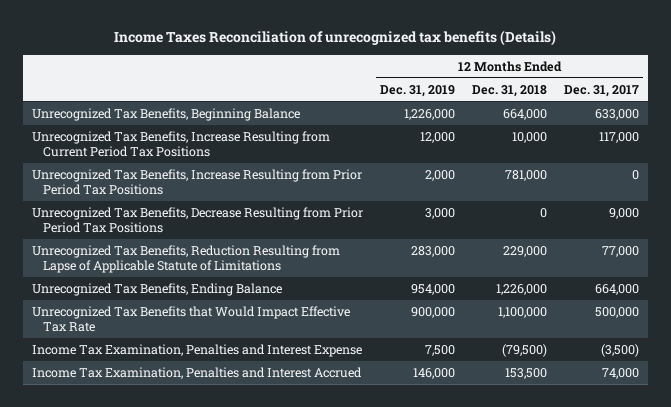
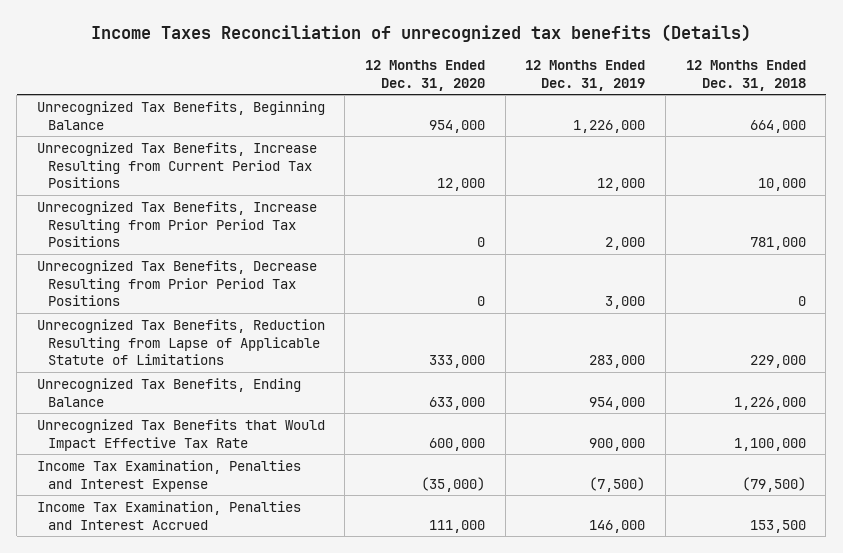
[564,84,640,97] Dec. 31, 2017 -> none
none -> [365,59,486,91] 12 Months Ended Dec. 31, 2020
[424,344,455,356] 7,500 -> [589,476,646,492] (7,500)

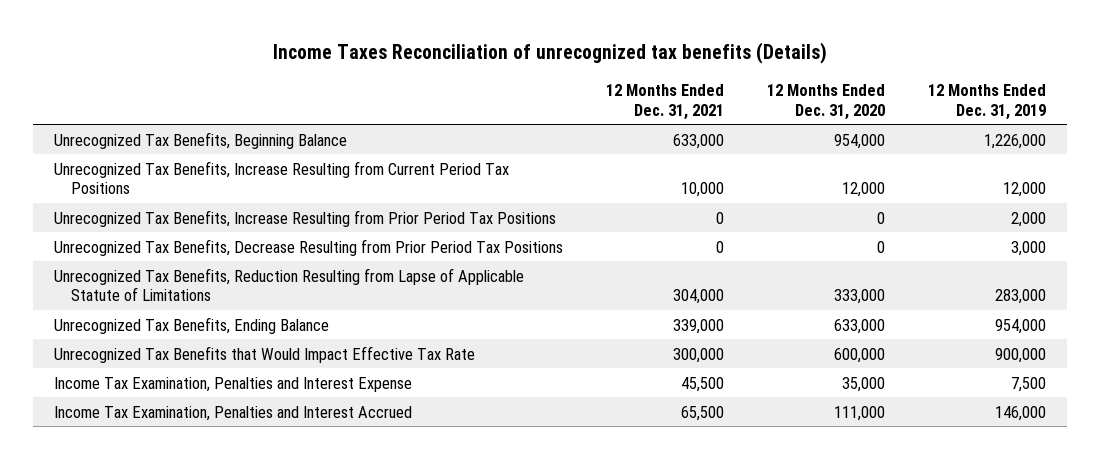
[685,59,806,91] 12 Months Ended Dec. 31, 2018 -> none
none -> [606,84,725,120] 12 Months Ended Dec. 31, 2021
[421,476,486,492] (35,000) -> [841,376,885,392] 35,000
[589,476,646,492] (7,500) -> [1010,376,1046,392] 7,500

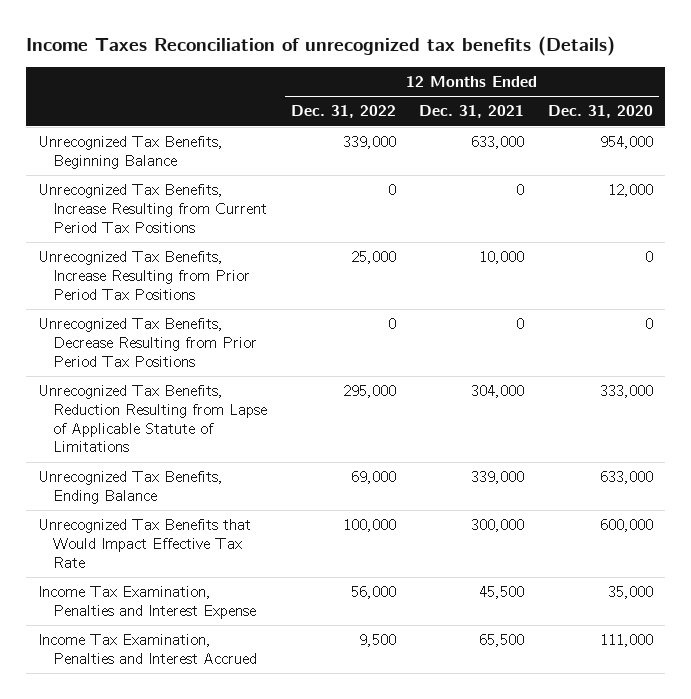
[927,84,1046,120] 12 Months Ended Dec. 31, 2019 -> none
none -> [290,105,396,119] Dec. 31, 2022
[681,182,725,198] 10,000 -> [516,184,525,196] 0
[716,211,725,224] 0 -> [479,251,525,265] 10,000

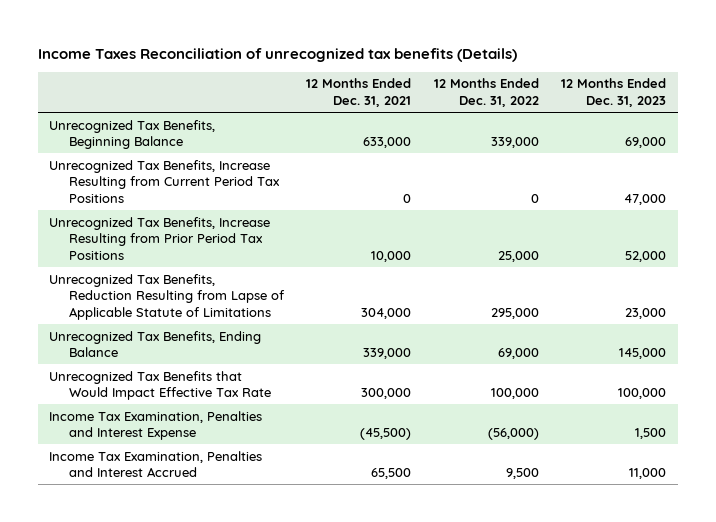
[548,105,654,119] Dec. 31, 2020 -> none
none -> [561,78,667,107] 12 Months Ended Dec. 31, 2023
[38,318,257,367] Unrecognized Tax Benefits, Decrease Resulting from Prior Period Tax Positions -> none
[350,586,396,600] 56,000 -> [487,428,539,441] (56,000)
[479,586,525,600] 45,500 -> [360,428,412,441] (45,500)

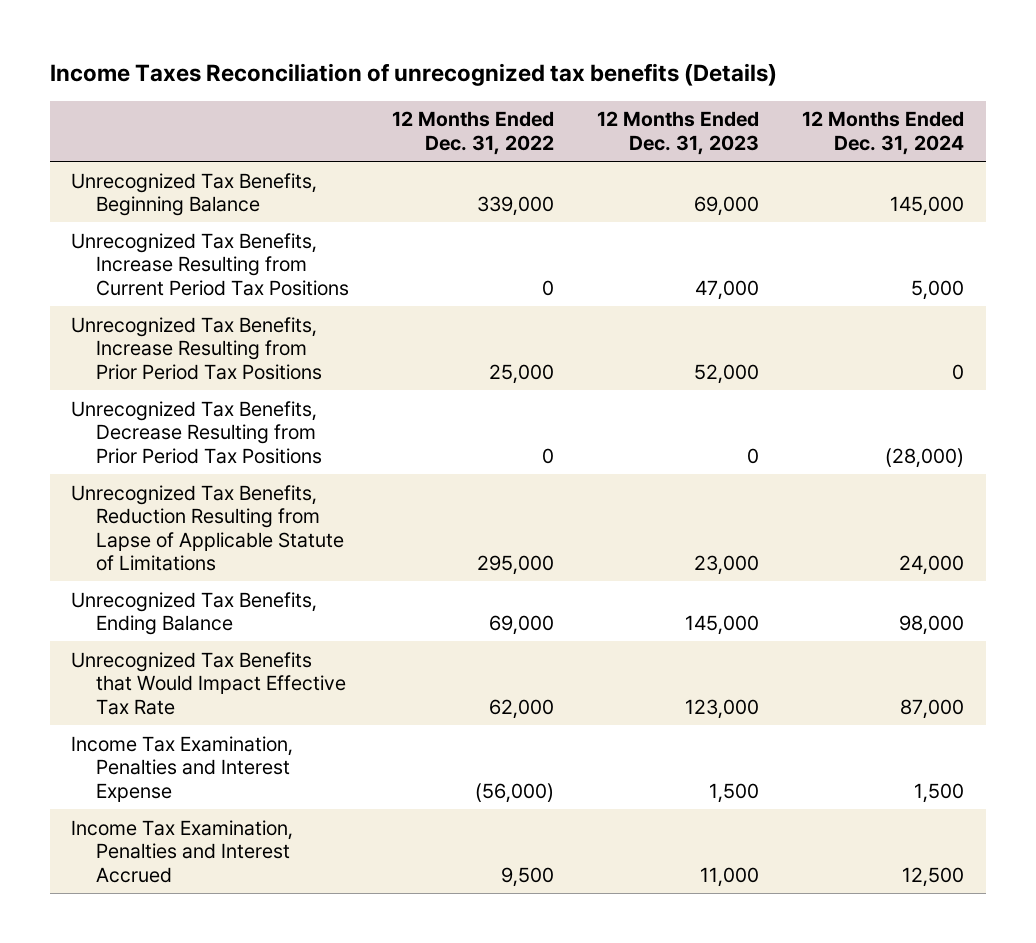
[306,78,412,107] 12 Months Ended Dec. 31, 2021 -> none
none -> [802,111,965,155] 12 Months Ended Dec. 31, 2024
none -> [71,400,323,464] Unrecognized Tax Benefits, Decrease Resulting from Prior Period Tax Positions
[490,388,539,400] 100,000 -> [489,698,555,719] 62,000
[618,388,667,400] 100,000 -> [685,698,760,719] 123,000

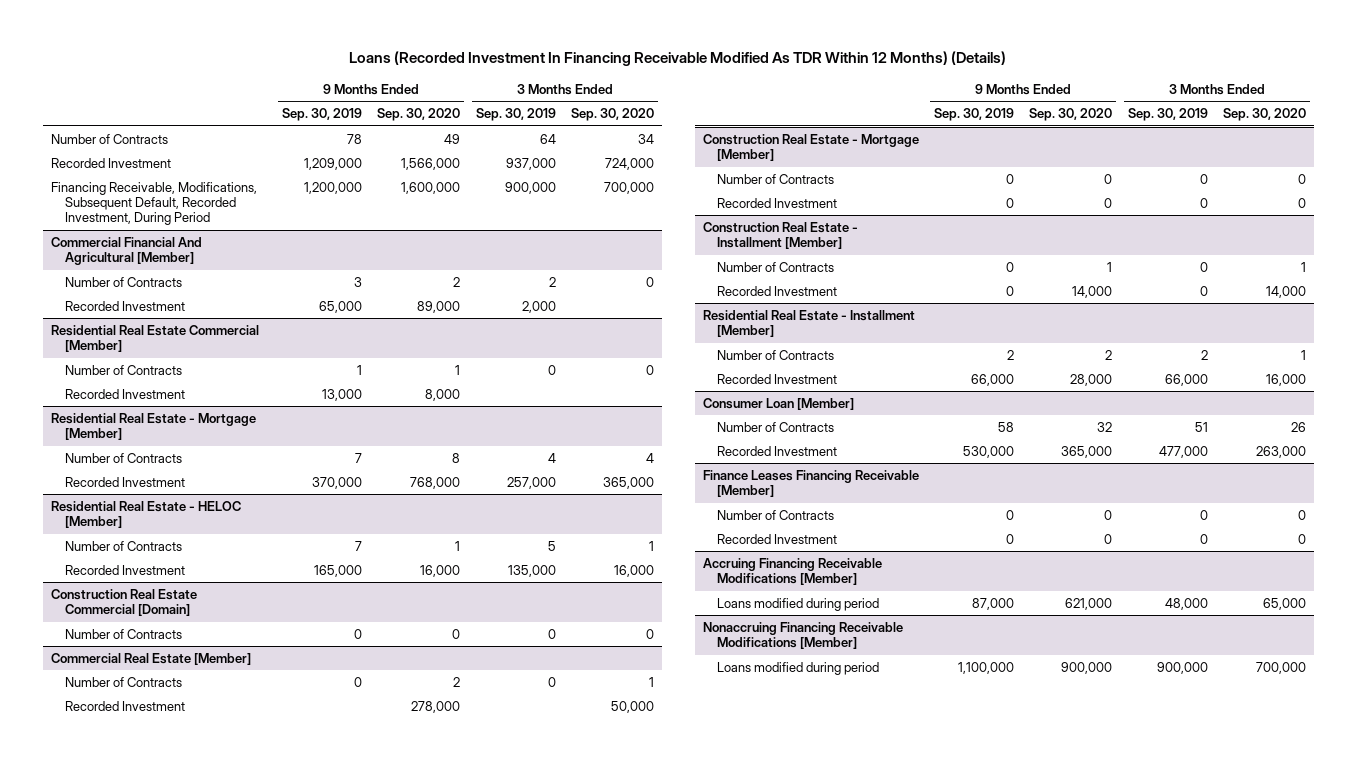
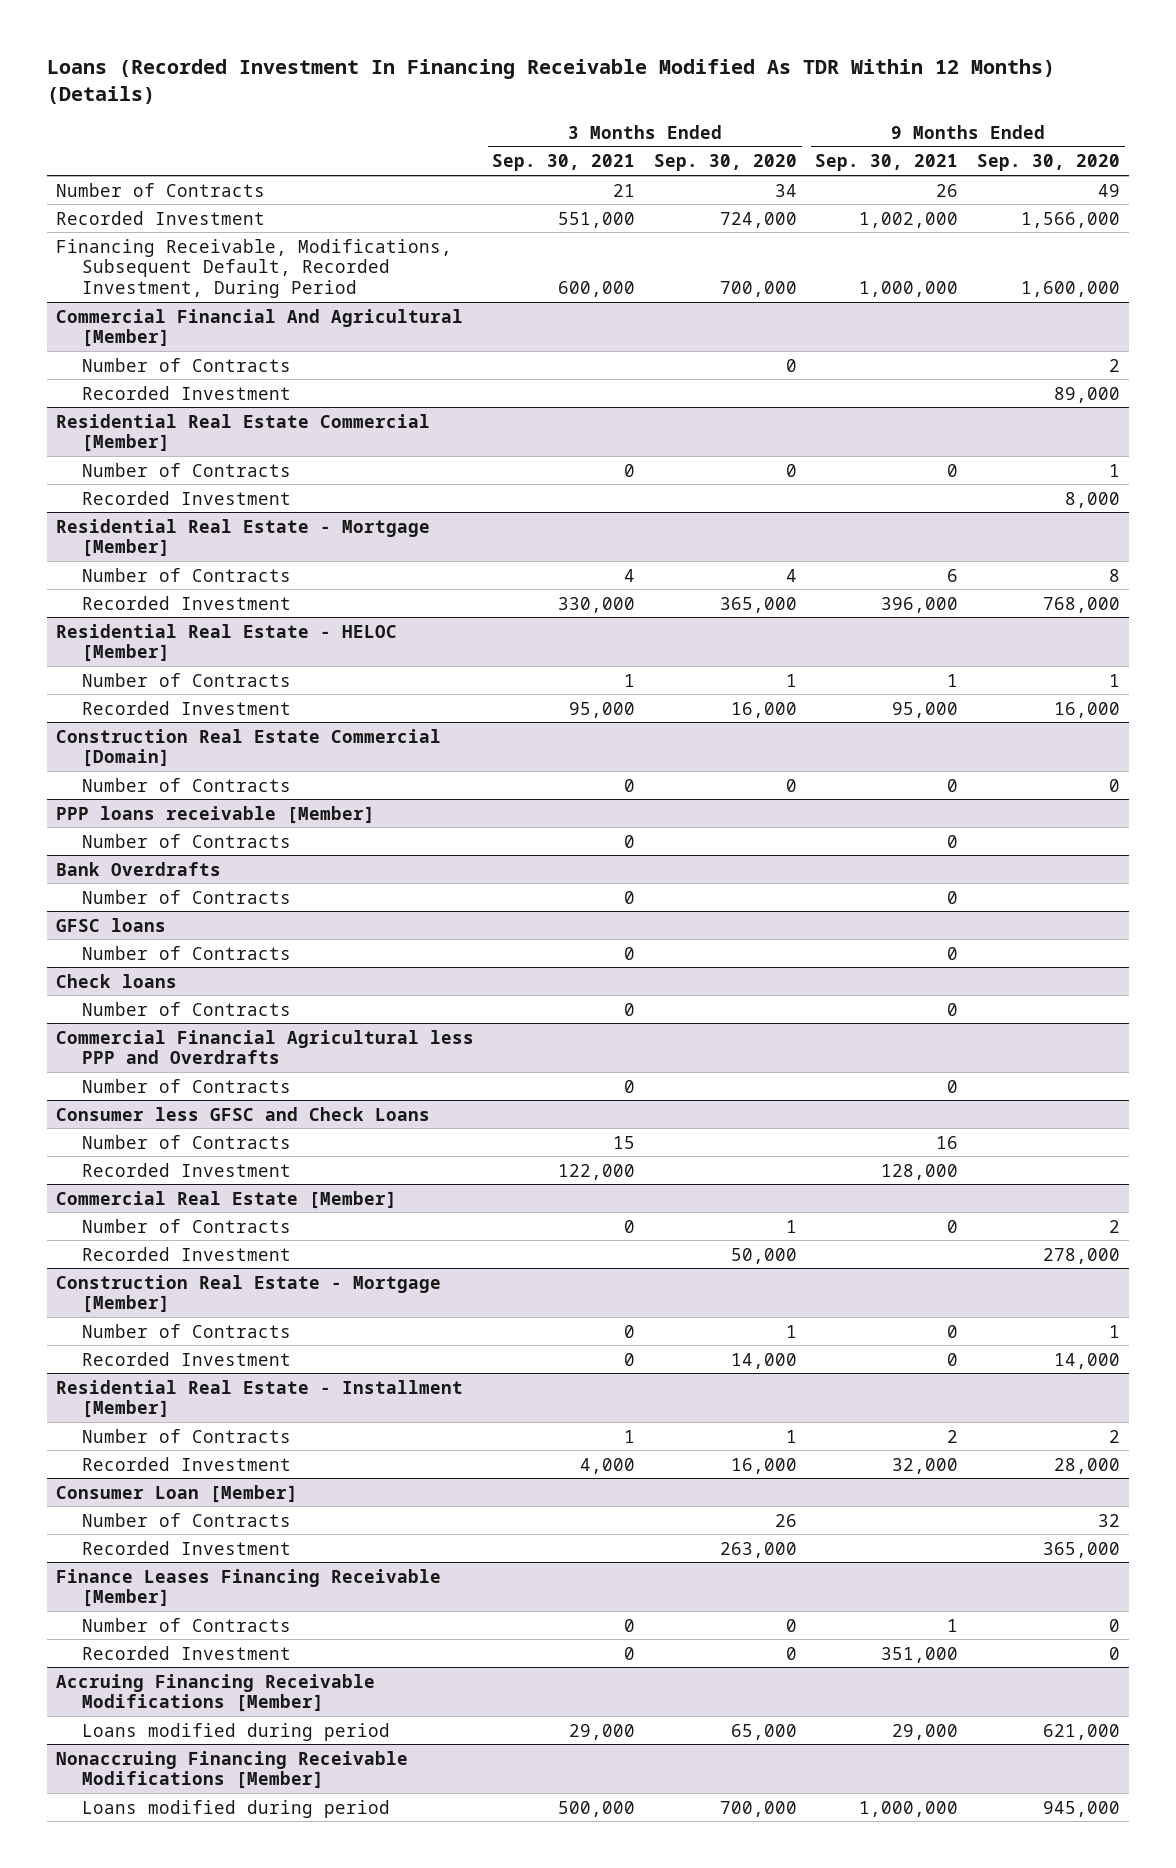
[282,108,363,122] Sep. 30, 2019 -> none
[475,108,556,122] Sep. 30, 2019 -> none
none -> [492,154,636,172] Sep. 30, 2021
none -> [815,154,959,172] Sep. 30, 2021
none -> [55,805,375,824] PPP loans receivable [Member]
none -> [81,833,291,848] Number of Contracts
none -> [55,861,221,876] Bank Overdrafts
none -> [81,889,291,904] Number of Contracts
none -> [55,917,166,932] GFSC loans
none -> [81,945,291,960] Number of Contracts
none -> [55,973,177,988] Check loans
none -> [81,1001,291,1016] Number of Contracts
none -> [55,1029,474,1065] Commercial Financial Agricultural less PPP and Overdrafts
none -> [81,1078,291,1093] Number of Contracts
none -> [55,1106,430,1121] Consumer less GFSC and Check Loans
none -> [81,1134,291,1149] Number of Contracts
none -> [81,1162,291,1177] Recorded Investment
[716,174,834,185] Number of Contracts -> none
[716,198,837,209] Recorded Investment -> none
[702,222,858,250] Construction Real Estate - Installment [Member] -> none
[1061,662,1113,675] 900,000 -> [1042,1800,1120,1817] 945,000

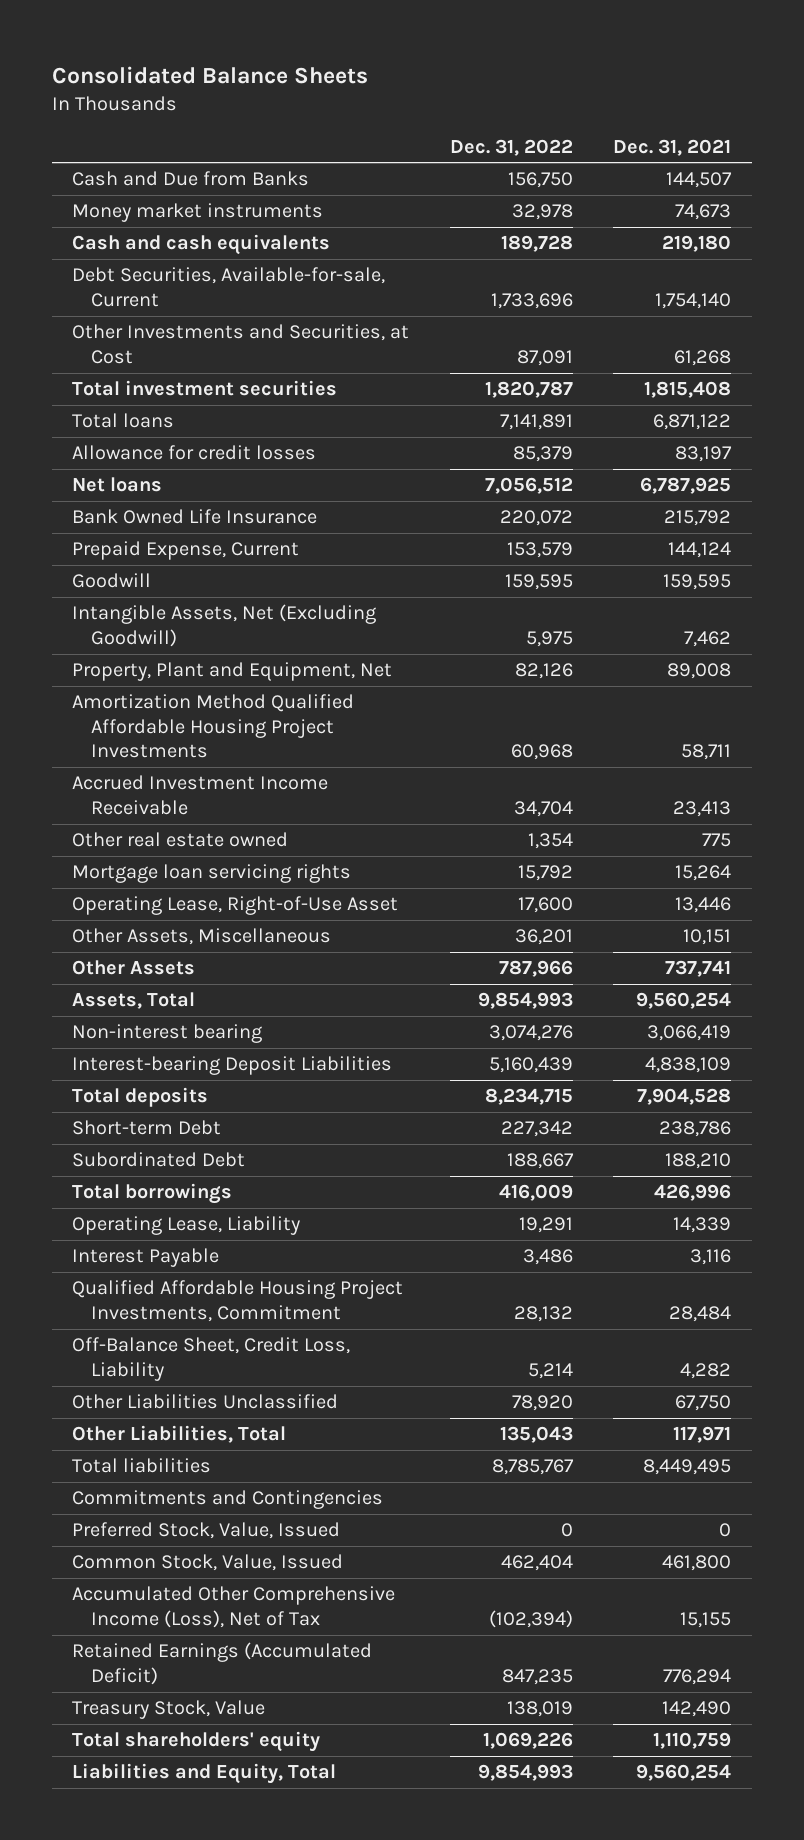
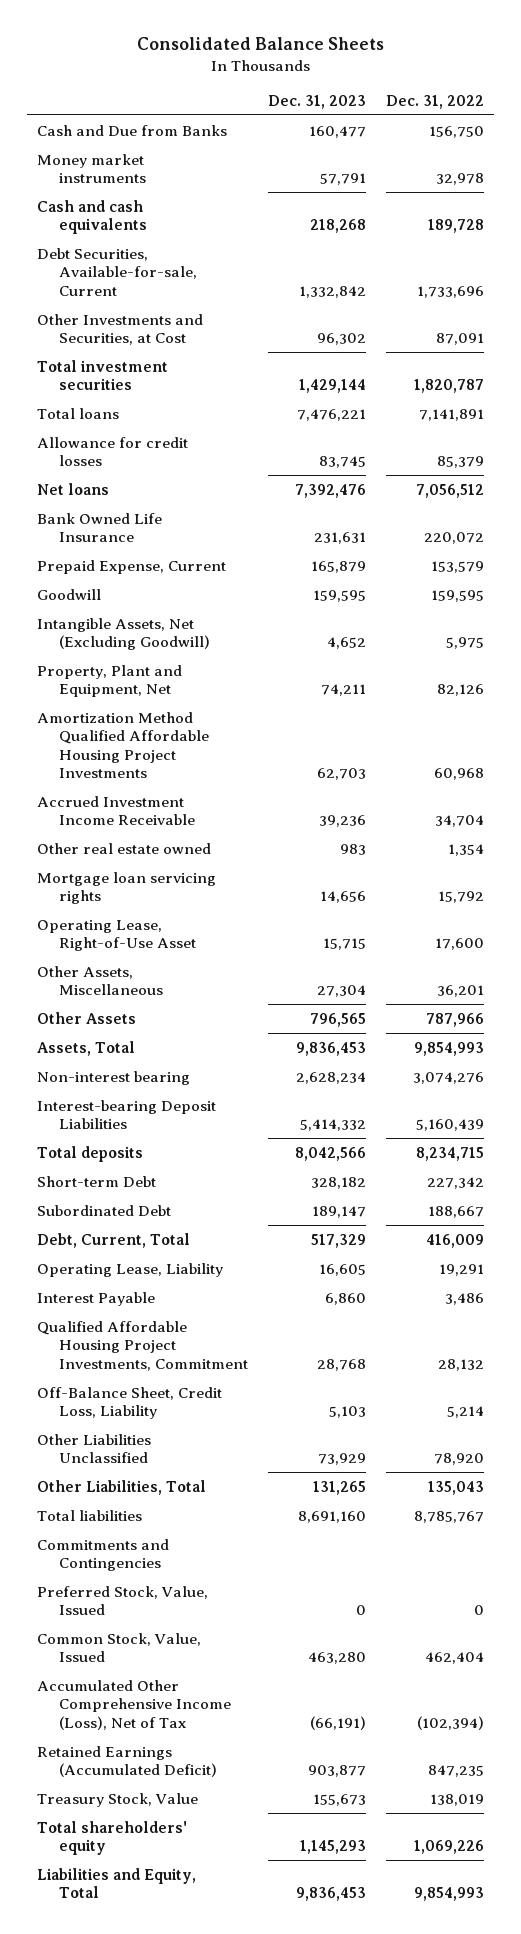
[613,138,732,156] Dec. 31, 2021 -> none
none -> [268,94,367,109] Dec. 31, 2023
[72,1183,233,1205] Total borrowings -> [36,1232,190,1248] Debt, Current, Total

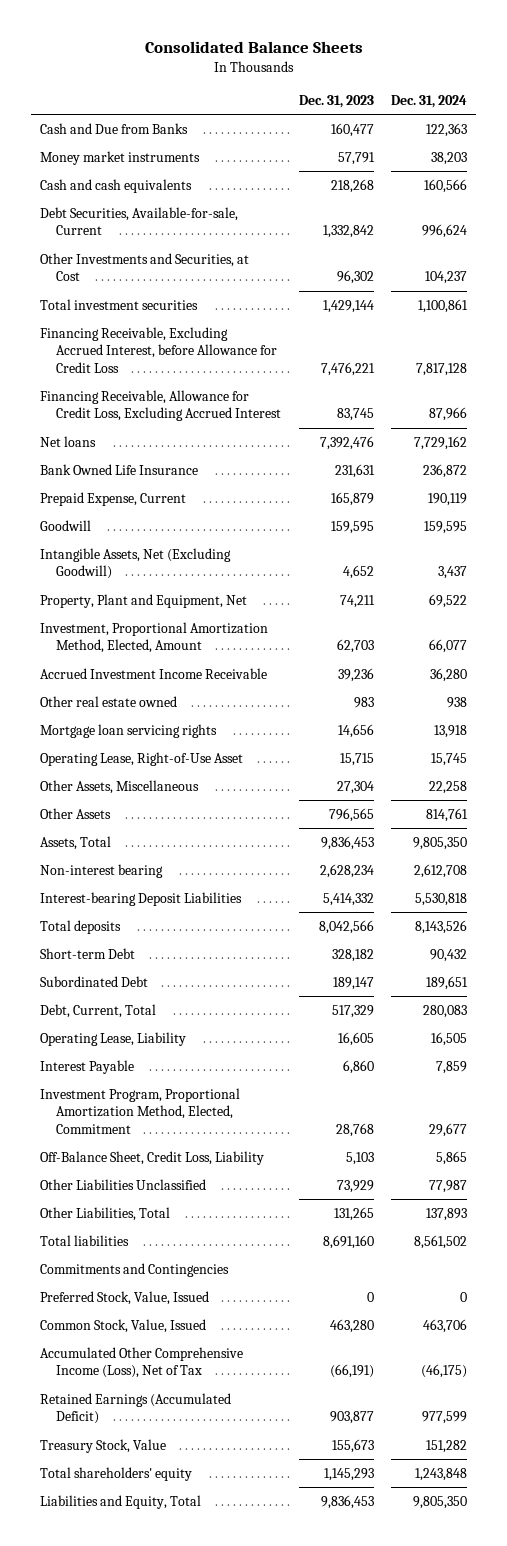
[386,94,485,109] Dec. 31, 2022 -> none
none -> [391,95,468,109] Dec. 31, 2024
[36,407,119,419] Total loans -> [39,326,277,374] Financing Receivable, Excluding Accrued Interest, before Allowance for Credit Loss
[36,436,188,467] Allowance for credit losses -> [39,389,281,422] Financing Receivable, Allowance for Credit Loss, Excluding Accrued Interest
[36,711,210,779] Amortization Method Qualified Affordable Housing Project Investments -> [39,621,268,654] Investment, Proportional Amortization Method, Elected, Amount
[36,1320,249,1371] Qualified Affordable Housing Project Investments, Commitment -> [39,1087,240,1135] Investment Program, Proportional Amortization Method, Elected, Commitment

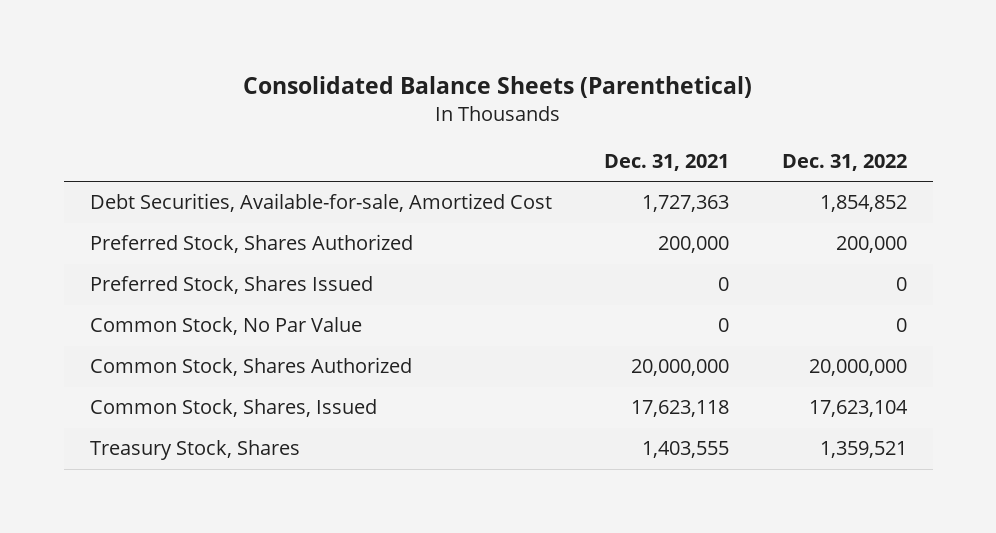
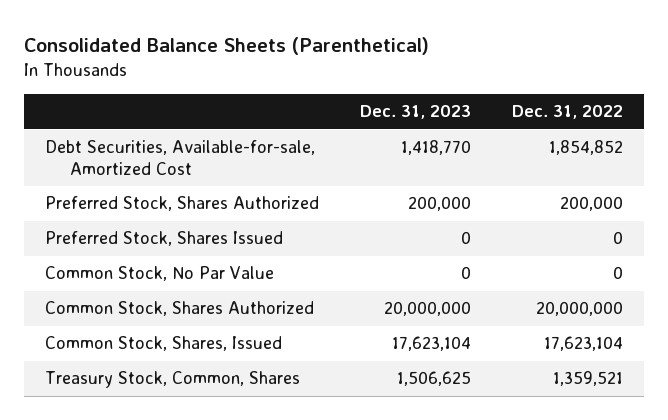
[604,154,730,172] Dec. 31, 2021 -> none
none -> [360,105,472,120] Dec. 31, 2023
[89,440,300,461] Treasury Stock, Shares -> [44,371,300,389] Treasury Stock, Common, Shares

